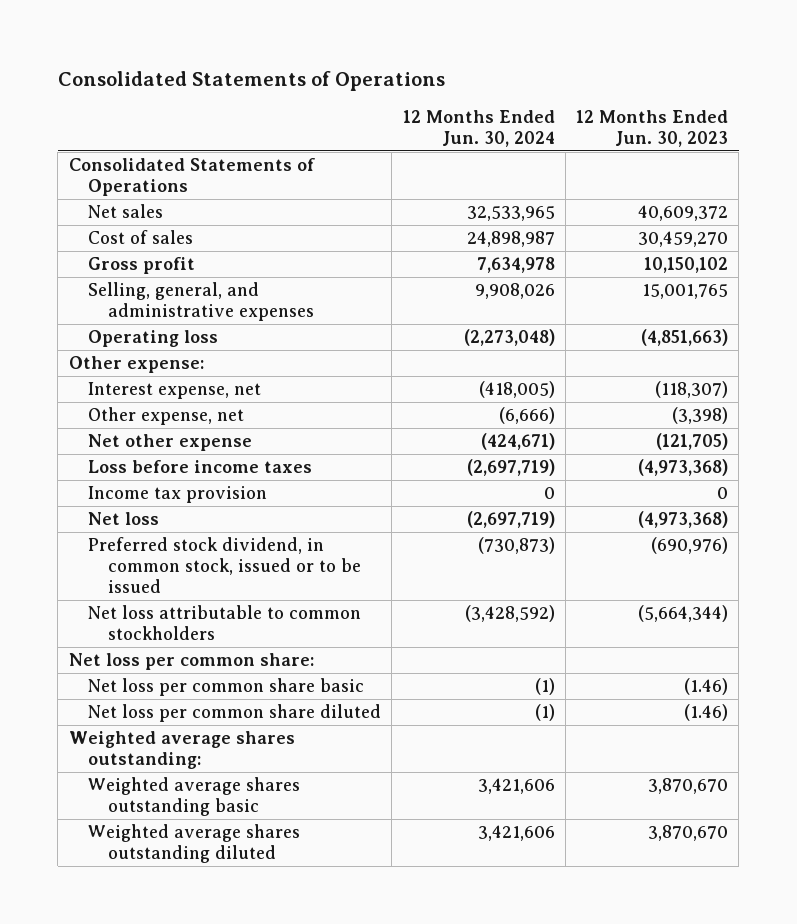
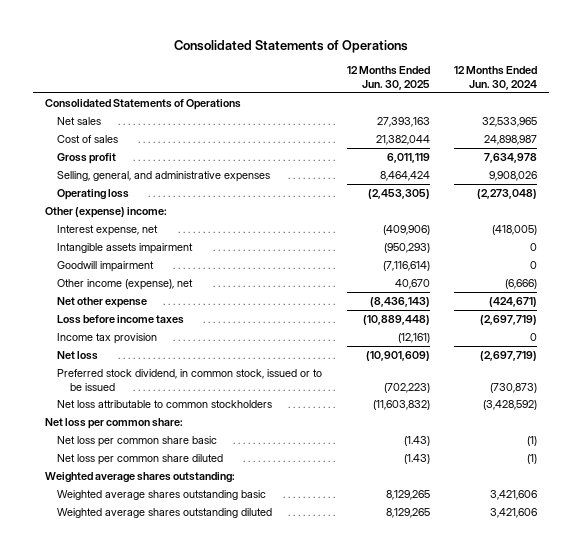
[576,109,729,147] 12 Months Ended Jun. 30, 2023 -> none
none -> [346,66,430,91] 12 Months Ended Jun. 30, 2025
[68,356,204,374] Other expense: -> [45,206,168,218] Other (expense) income:
none -> [57,242,194,254] Intangible assets impairment
none -> [57,260,155,272] Goodwill impairment
[88,407,245,426] Other expense, net -> [57,278,194,290] Other income (expense), net

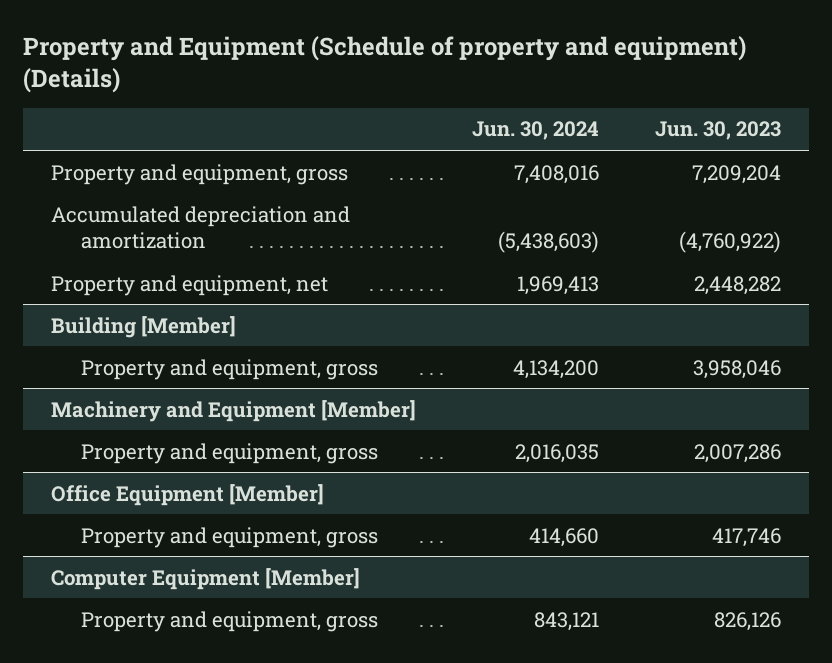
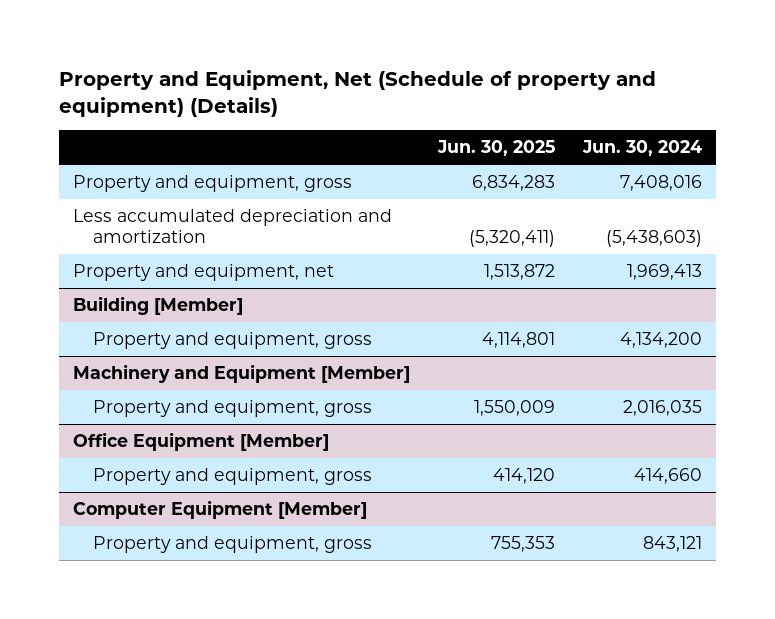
[22,35,746,94] Property and Equipment (Schedule of property and equipment) (Details) -> [58,69,656,117] Property and Equipment, Net (Schedule of property and equipment) (Details)
[655,121,782,141] Jun. 30, 2023 -> none
none -> [437,140,556,157] Jun. 30, 2025
[50,205,350,250] Accumulated depreciation and amortization -> [73,209,393,243] Less accumulated depreciation and amortization

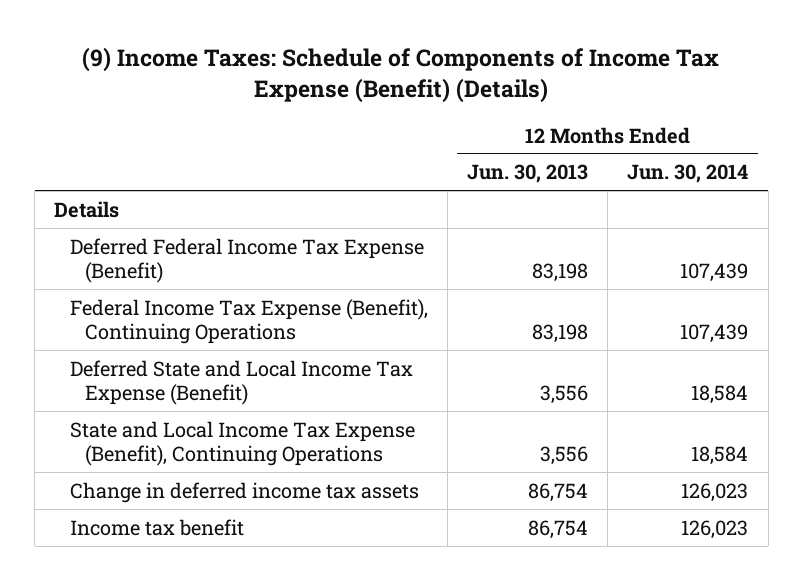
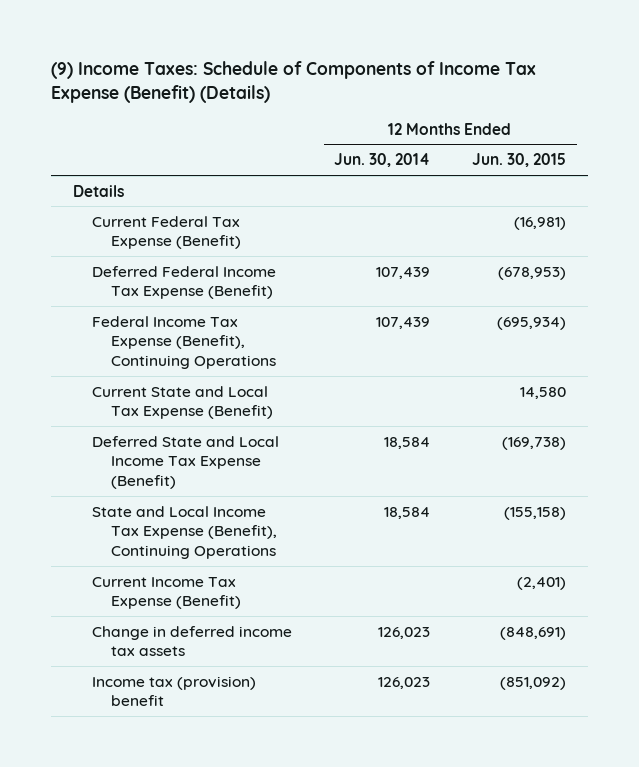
[467,164,589,184] Jun. 30, 2013 -> none
none -> [472,153,567,168] Jun. 30, 2015
none -> [91,215,242,250] Current Federal Tax Expense (Benefit)
none -> [91,385,274,420] Current State and Local Tax Expense (Benefit)
none -> [91,576,242,610] Current Income Tax Expense (Benefit)
[69,518,244,536] Income tax benefit -> [91,675,256,707] Income tax (provision) benefit

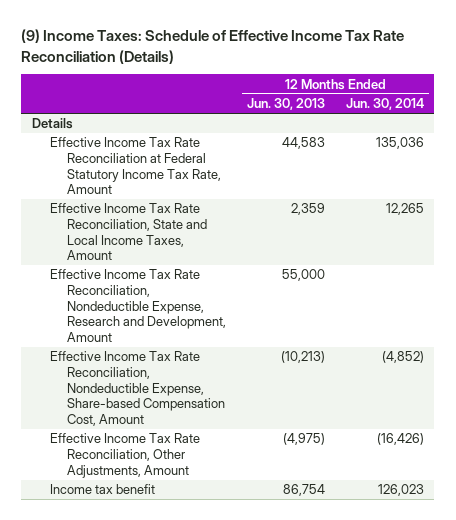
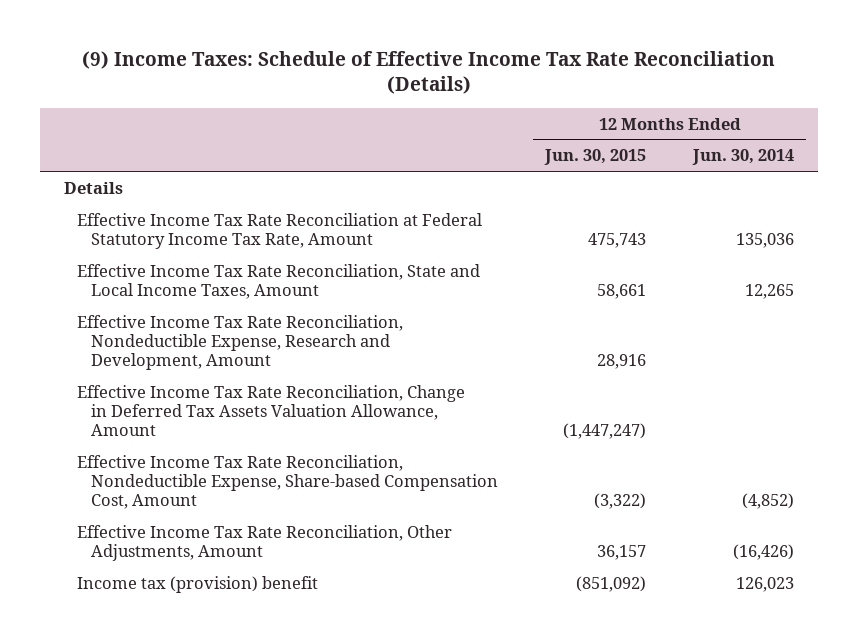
[247,98,326,111] Jun. 30, 2013 -> none
none -> [543,149,646,166] Jun. 30, 2015
none -> [77,384,466,436] Effective Income Tax Rate Reconciliation, Change in Deferred Tax Assets Valuation Allowance, Amount
[49,484,155,495] Income tax benefit -> [77,575,319,593] Income tax (provision) benefit

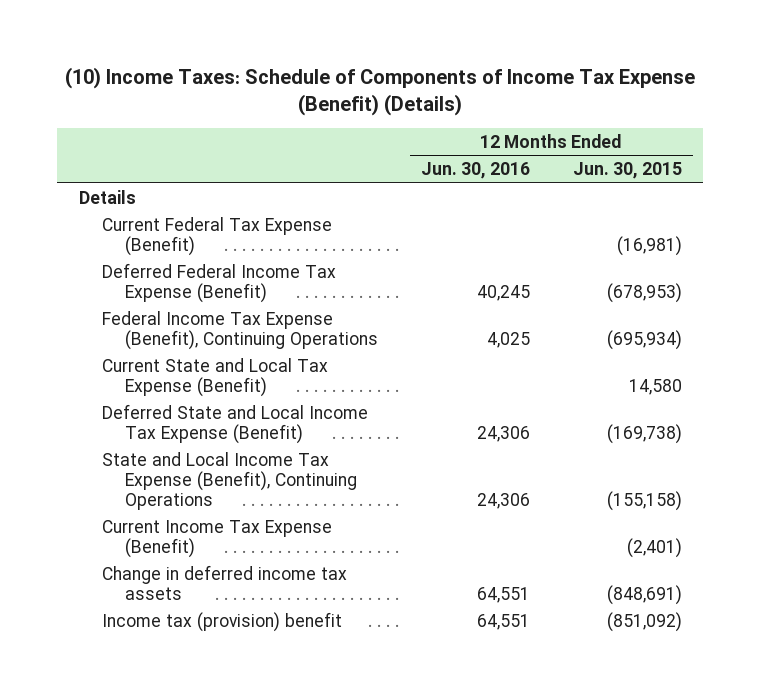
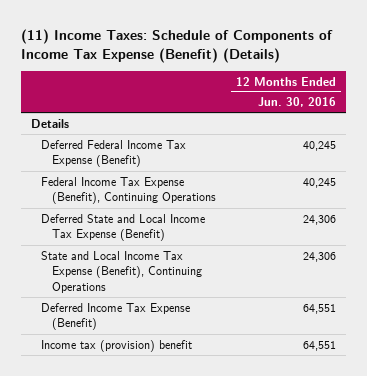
[65,66,696,116] (10) Income Taxes: Schedule of Components of Income Tax Expense (Benefit) (Details) -> [21,28,334,63] (11) Income Taxes: Schedule of Components of Income Tax Expense (Benefit) (Details)
[572,162,682,180] Jun. 30, 2015 -> none
[101,216,332,256] Current Federal Tax Expense (Benefit) -> none
[101,357,328,397] Current State and Local Tax Expense (Benefit) -> none
[486,331,530,348] 4,025 -> [302,177,336,188] 40,245
[101,519,332,558] Current Income Tax Expense (Benefit) -> none
[101,564,347,600] Change in deferred income tax assets -> [41,302,191,331] Deferred Income Tax Expense (Benefit)

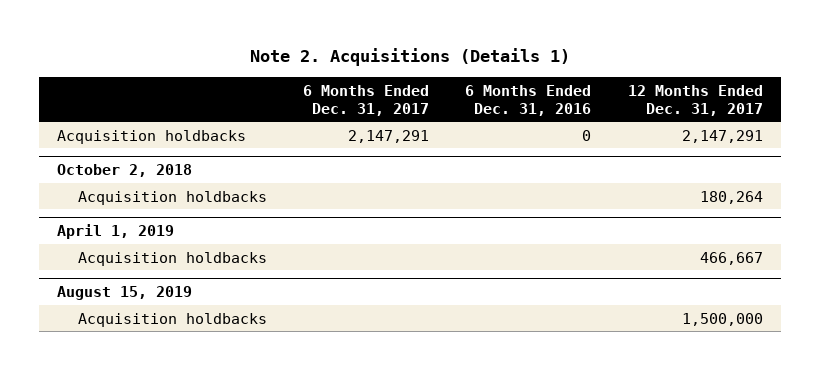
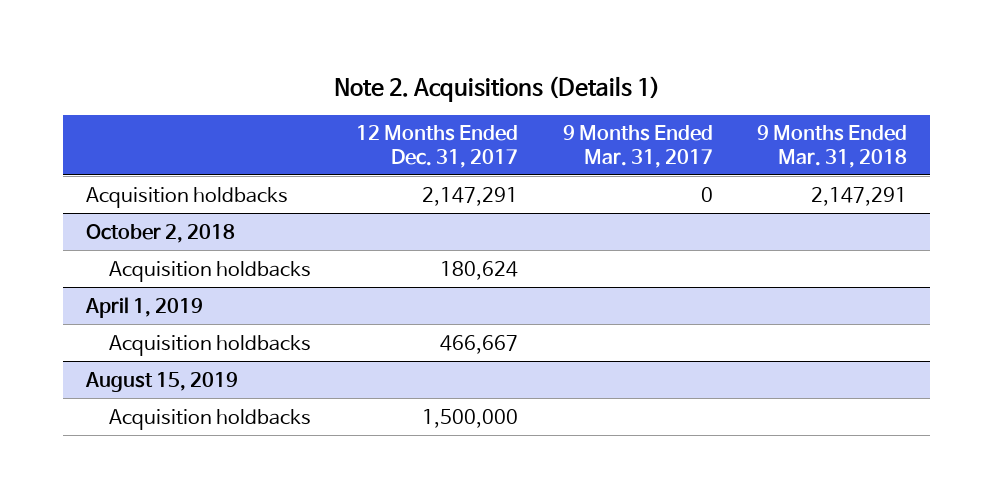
[303,84,430,116] 6 Months Ended Dec. 31, 2017 -> none
[465,84,592,116] 6 Months Ended Dec. 31, 2016 -> none
none -> [562,125,713,168] 9 Months Ended Mar. 31, 2017
none -> [757,125,908,168] 9 Months Ended Mar. 31, 2018
[699,190,763,204] 180,264 -> [439,260,518,280] 180,624

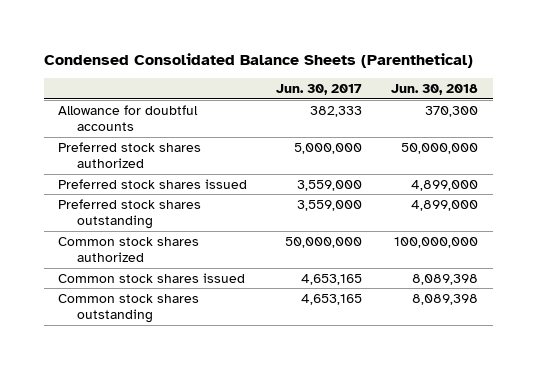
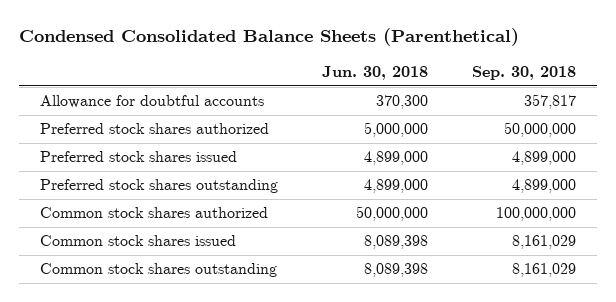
[276,84,363,96] Jun. 30, 2017 -> none
none -> [471,66,576,81] Sep. 30, 2018
[401,142,479,154] 50,000,000 -> [363,122,428,138] 5,000,000
[394,236,479,248] 100,000,000 -> [355,206,428,222] 50,000,000

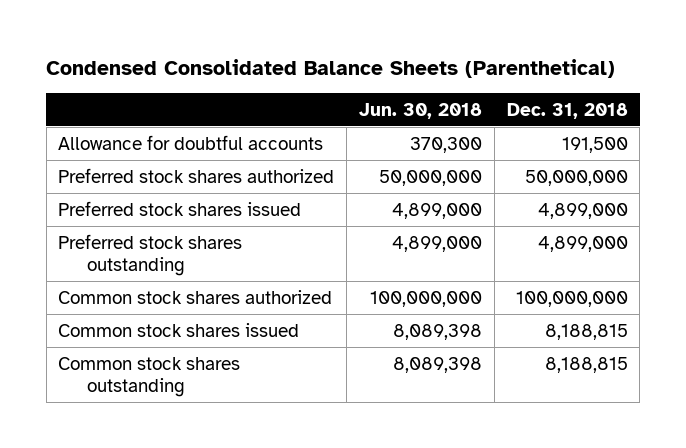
[471,66,576,81] Sep. 30, 2018 -> none
none -> [506,102,628,119] Dec. 31, 2018
[363,122,428,138] 5,000,000 -> [378,169,482,186] 50,000,000
[355,206,428,222] 50,000,000 -> [369,290,482,307] 100,000,000

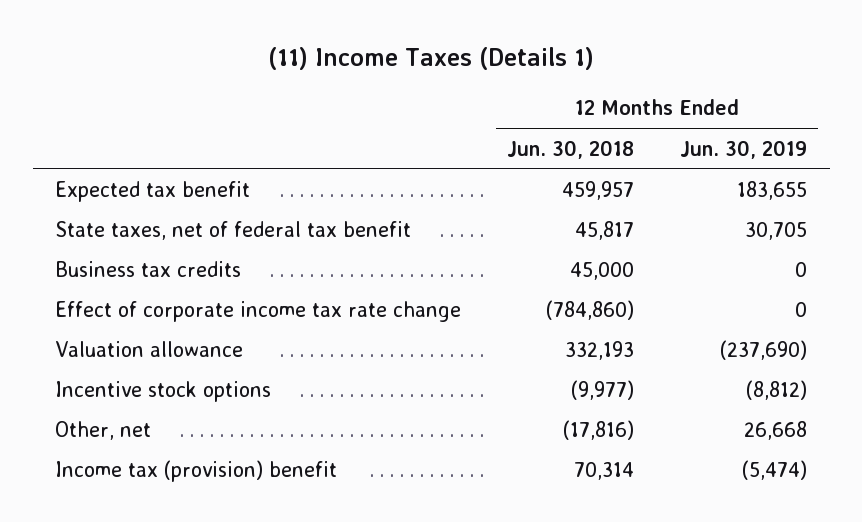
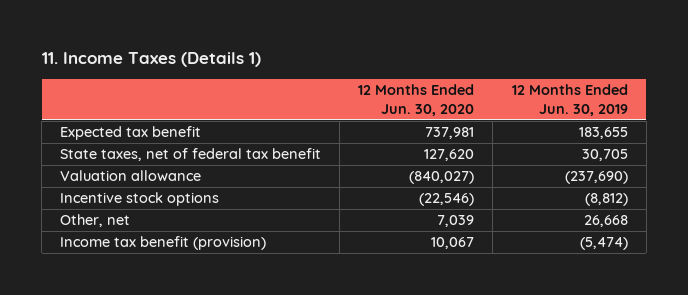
[268,47,595,71] (11) Income Taxes (Details 1) -> [41,52,261,68] 11. Income Taxes (Details 1)
[507,139,635,159] Jun. 30, 2018 -> none
none -> [358,84,475,116] 12 Months Ended Jun. 30, 2020
[55,260,242,277] Business tax credits -> none
[55,300,462,322] Effect of corporate income tax rate change -> none
[55,459,338,482] Income tax (provision) benefit -> [60,236,267,251] Income tax benefit (provision)

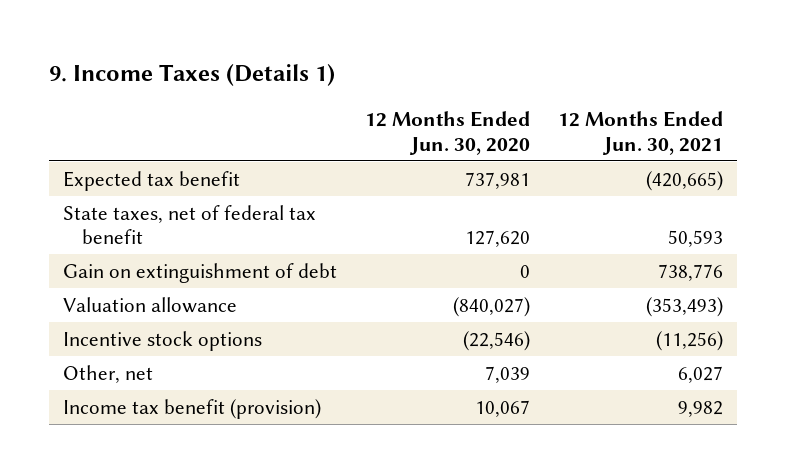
[41,52,261,68] 11. Income Taxes (Details 1) -> [48,64,335,87] 9. Income Taxes (Details 1)
[511,84,628,116] 12 Months Ended Jun. 30, 2019 -> none
none -> [557,110,723,155] 12 Months Ended Jun. 30, 2021
none -> [62,262,337,283] Gain on extinguishment of debt

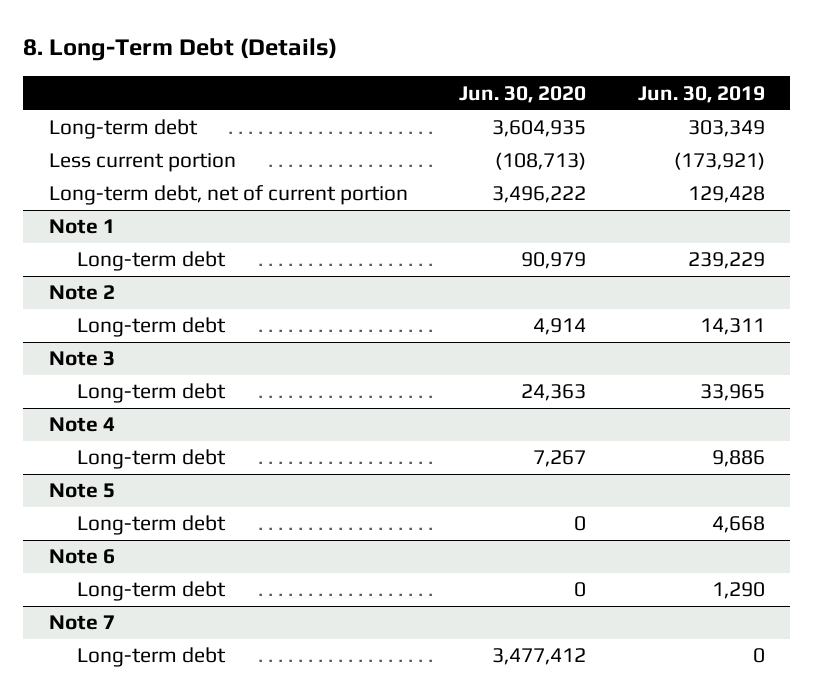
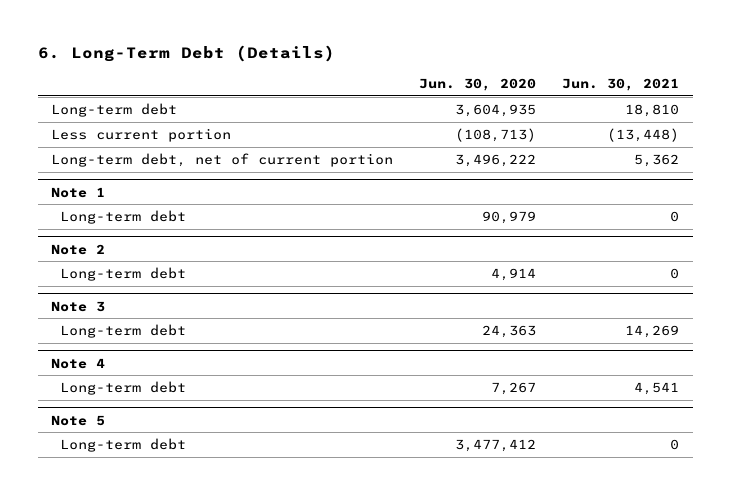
[23,38,338,62] 8. Long-Term Debt (Details) -> [38,45,336,63] 6. Long-Term Debt (Details)
[637,85,765,103] Jun. 30, 2019 -> none
none -> [562,78,680,92] Jun. 30, 2021
[77,515,227,536] Long-term debt -> none
[48,549,115,565] Note 6 -> none
[77,581,227,602] Long-term debt -> none
[48,615,115,631] Note 7 -> none

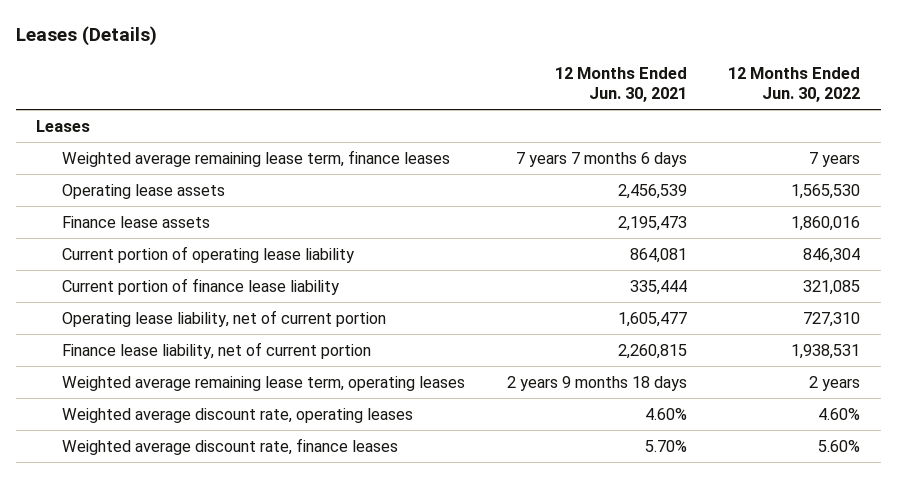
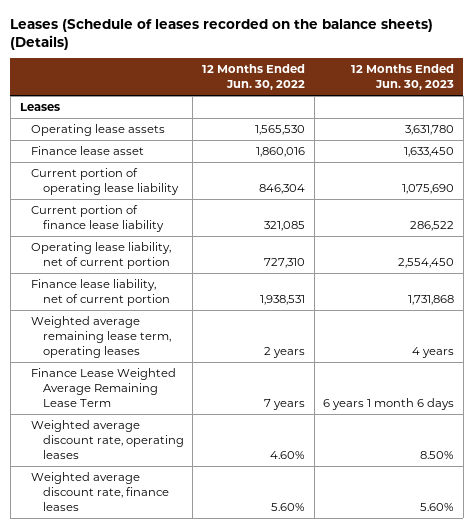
[15,25,157,46] Leases (Details) -> [10,18,434,50] Leases (Schedule of leases recorded on the balance sheets) (Details)
[554,66,687,103] 12 Months Ended Jun. 30, 2021 -> none
none -> [351,64,455,91] 12 Months Ended Jun. 30, 2023
[61,149,450,167] Weighted average remaining lease term, finance leases -> none
[61,215,210,228] Finance lease assets -> [31,146,145,156] Finance lease asset
none -> [31,368,177,408] Finance Lease Weighted Average Remaining Lease Term

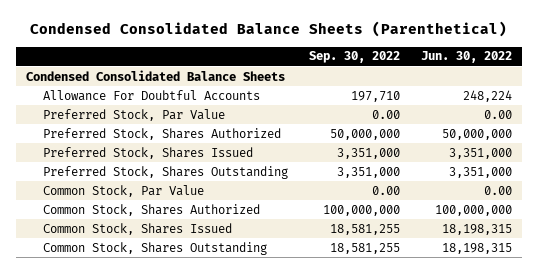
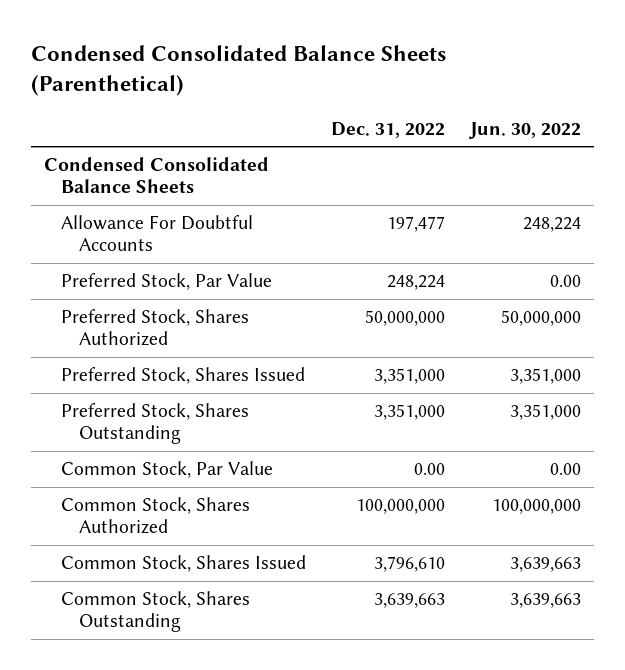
[309,51,401,64] Sep. 30, 2022 -> none
none -> [331,121,446,138] Dec. 31, 2022
[441,223,512,235] 18,198,315 -> [510,557,582,573] 3,639,663
[441,242,512,254] 18,198,315 -> [510,593,582,609] 3,639,663

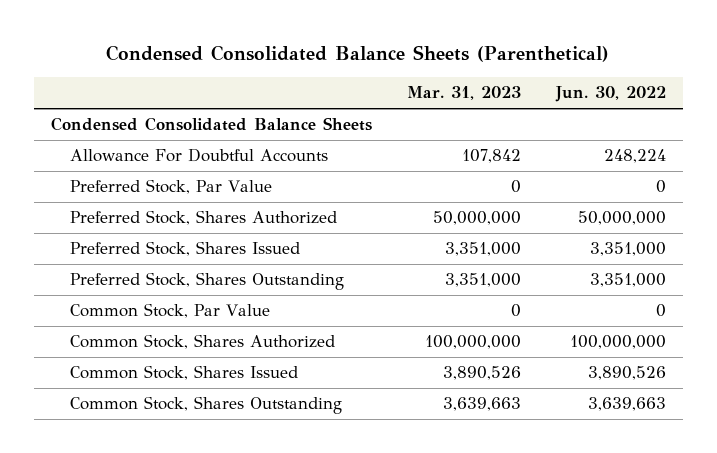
[331,121,446,138] Dec. 31, 2022 -> none
none -> [406,86,521,101] Mar. 31, 2023
[550,275,582,288] 0.00 -> [655,180,666,194] 0
[550,463,582,476] 0.00 -> [655,304,666,318] 0
[510,557,582,573] 3,639,663 -> [587,366,666,381] 3,890,526

